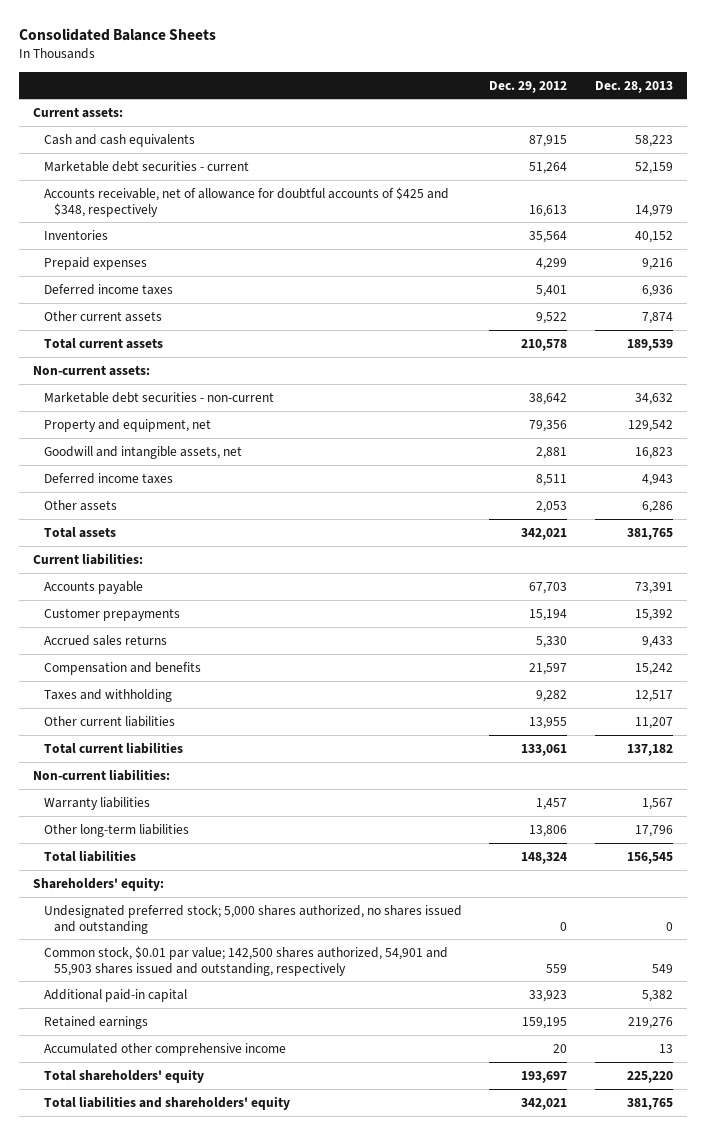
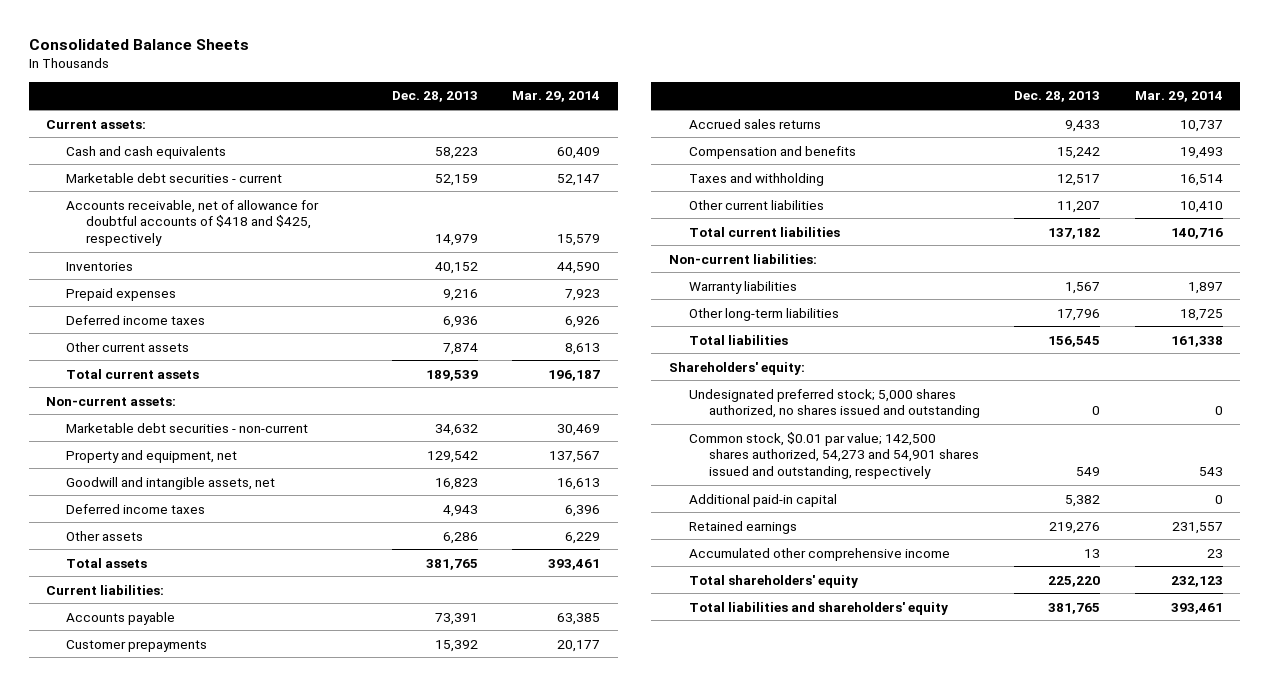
[489,80,568,93] Dec. 29, 2012 -> none
none -> [512,91,601,103] Mar. 29, 2014
[43,186,449,217] Accounts receivable, net of allowance for doubtful accounts of $425 and $348, respectively -> [66,199,320,247] Accounts receivable, net of allowance for doubtful accounts of $418 and $425, respectively
[43,945,448,976] Common stock, $0.01 par value; 142,500 shares authorized, 54,901 and 55,903 shares issued and outstanding, respectively -> [688,431,979,480] Common stock, $0.01 par value; 142,500 shares authorized, 54,273 and 54,901 shares issued and outstanding, respectively

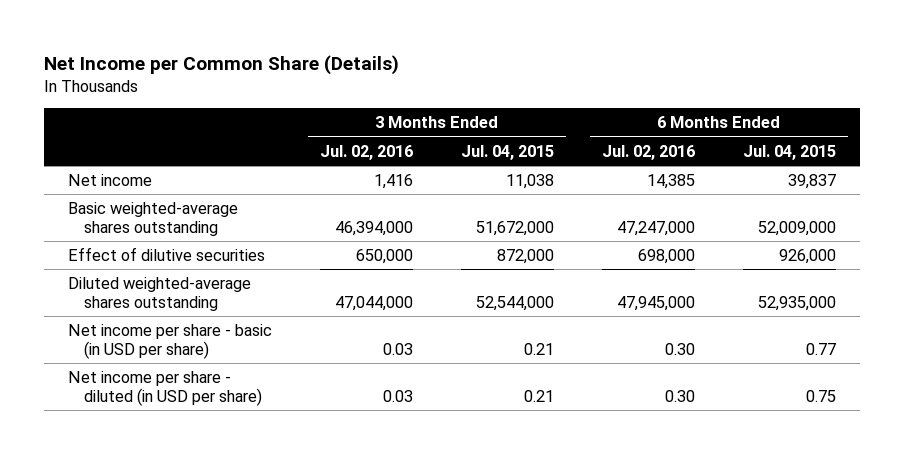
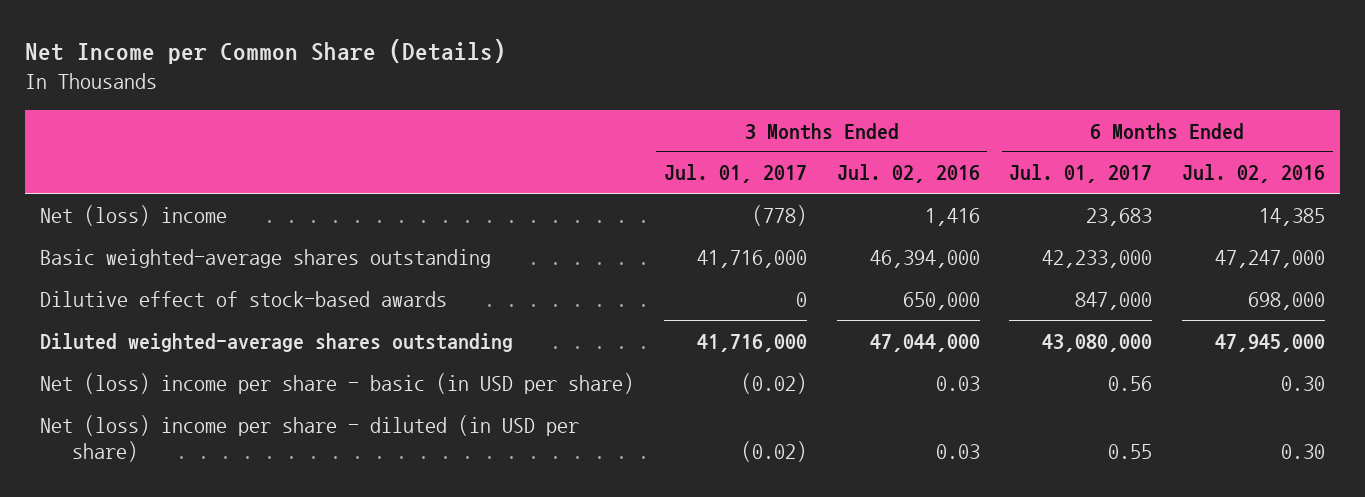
[461,144,555,160] Jul. 04, 2015 -> none
[743,144,837,160] Jul. 04, 2015 -> none
none -> [663,164,807,184] Jul. 01, 2017
none -> [1009,164,1153,184] Jul. 01, 2017
[68,174,153,187] Net income -> [40,204,228,226] Net (loss) income
[68,247,266,262] Effect of dilutive securities -> [40,290,448,307] Dilutive effect of stock-based awards
[68,324,273,359] Net income per share - basic (in USD per share) -> [40,372,635,394] Net (loss) income per share - basic (in USD per share)
[68,371,262,406] Net income per share - diluted (in USD per share) -> [40,414,580,463] Net (loss) income per share - diluted (in USD per share)

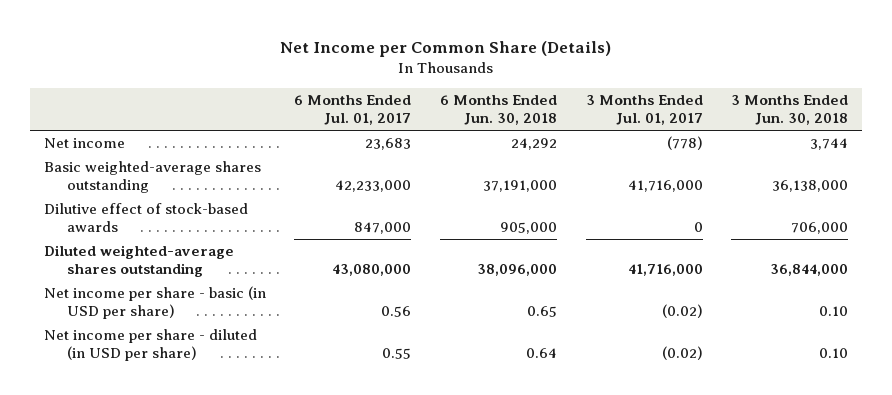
[836,164,980,184] Jul. 02, 2016 -> none
[1182,164,1326,184] Jul. 02, 2016 -> none
none -> [440,95,558,126] 6 Months Ended Jun. 30, 2018
none -> [731,95,849,126] 3 Months Ended Jun. 30, 2018
[40,204,228,226] Net (loss) income -> [43,137,125,148] Net income
[40,372,635,394] Net (loss) income per share - basic (in USD per share) -> [43,285,266,320] Net income per share - basic (in USD per share)
[40,414,580,463] Net (loss) income per share - diluted (in USD per share) -> [43,328,257,362] Net income per share - diluted (in USD per share)

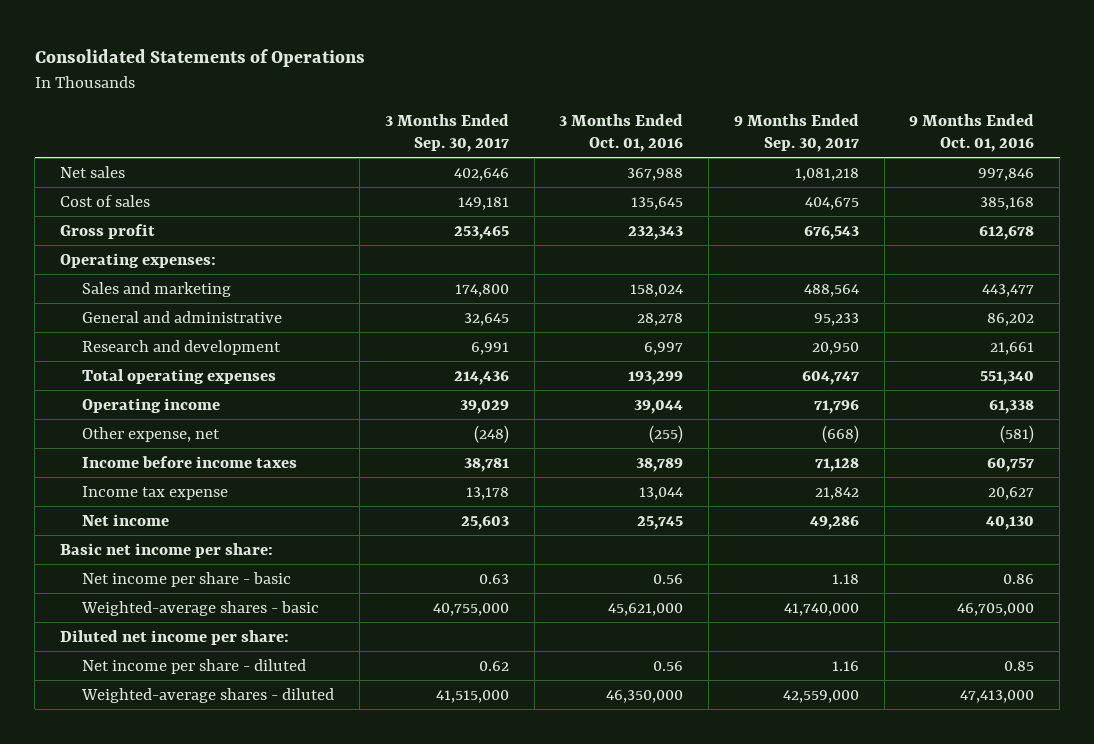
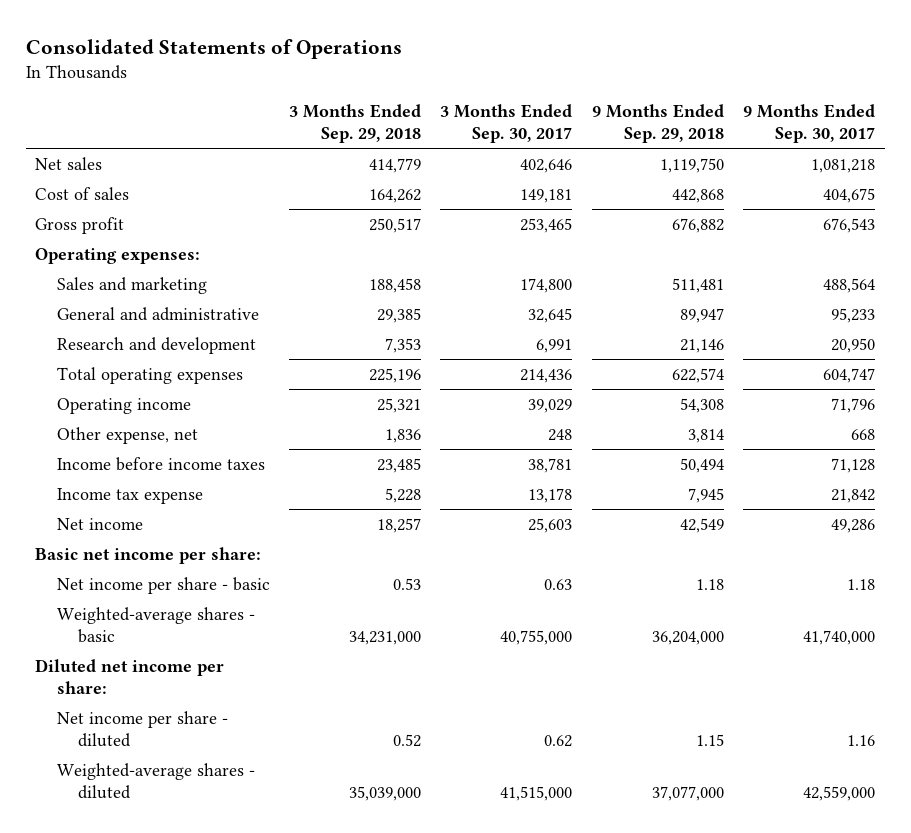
[559,113,684,152] 3 Months Ended Oct. 01, 2016 -> none
[909,113,1035,152] 9 Months Ended Oct. 01, 2016 -> none
none -> [289,104,422,144] 3 Months Ended Sep. 29, 2018
none -> [591,104,724,144] 9 Months Ended Sep. 29, 2018
[473,424,509,443] (248) -> [548,429,573,442] 248
[821,424,859,443] (668) -> [851,429,876,441] 668

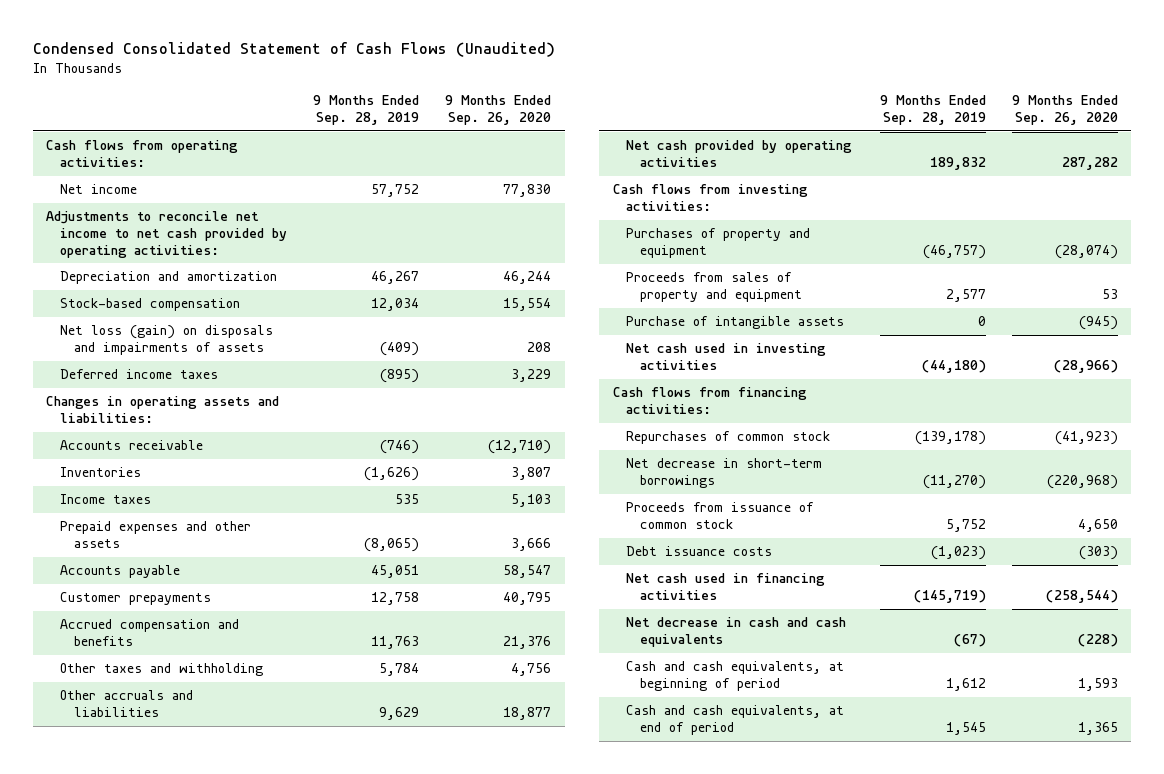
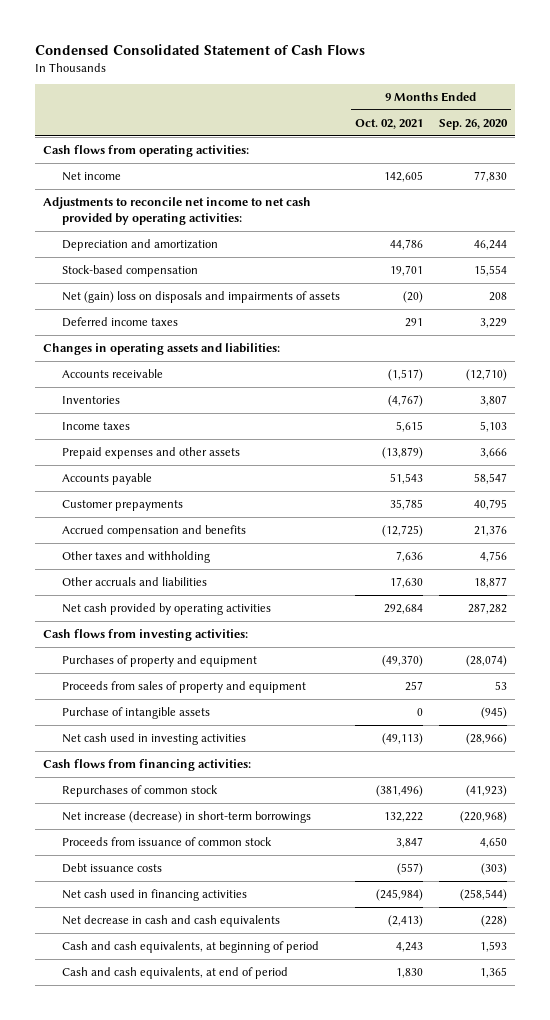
[32,42,555,58] Condensed Consolidated Statement of Cash Flows (Unaudited) -> [35,43,366,55] Condensed Consolidated Statement of Cash Flows
[313,95,420,126] 9 Months Ended Sep. 28, 2019 -> none
none -> [355,118,424,129] Oct. 02, 2021
[59,325,273,355] Net loss (gain) on disposals and impairments of assets -> [61,290,340,303] Net (gain) loss on disposals and impairments of assets
[626,458,823,488] Net decrease in short-term borrowings -> [61,810,311,823] Net increase (decrease) in short-term borrowings

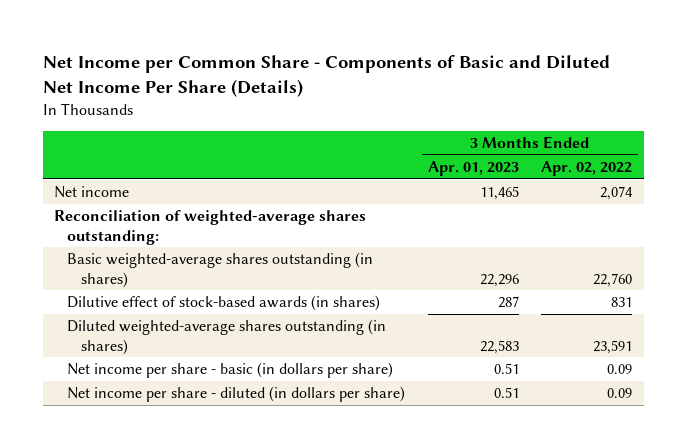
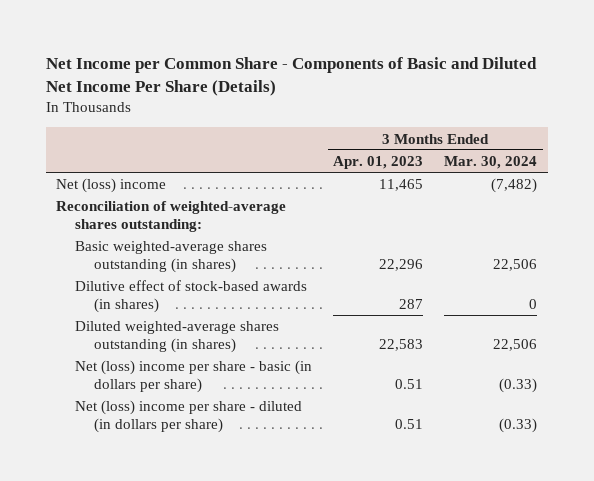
[541,160,633,176] Apr. 02, 2022 -> none
none -> [444,155,538,169] Mar. 30, 2024
[53,186,129,199] Net income -> [56,178,167,194] Net (loss) income
[67,362,394,379] Net income per share - basic (in dollars per share) -> [74,360,312,393] Net (loss) income per share - basic (in dollars per share)
[67,386,406,403] Net income per share - diluted (in dollars per share) -> [74,400,302,433] Net (loss) income per share - diluted (in dollars per share)

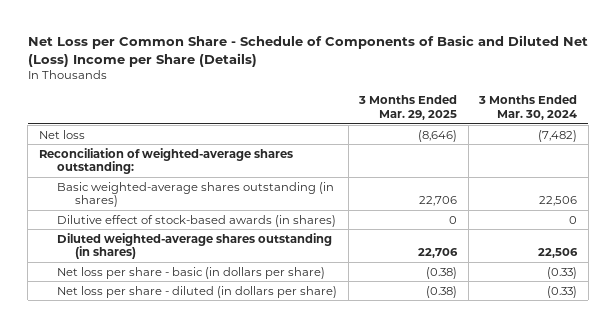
[45,56,537,97] Net Income per Common Share - Components of Basic and Diluted Net Income Per Share (Details) -> [27,34,588,67] Net Loss per Common Share - Schedule of Components of Basic and Diluted Net (Loss) Income per Share (Details)
[333,155,424,169] Apr. 01, 2023 -> none
none -> [358,95,458,120] 3 Months Ended Mar. 29, 2025
[56,178,167,194] Net (loss) income -> [39,129,86,139] Net loss
[74,360,312,393] Net (loss) income per share - basic (in dollars per share) -> [56,266,325,279] Net loss per share - basic (in dollars per share)
[74,400,302,433] Net (loss) income per share - diluted (in dollars per share) -> [56,285,337,298] Net loss per share - diluted (in dollars per share)

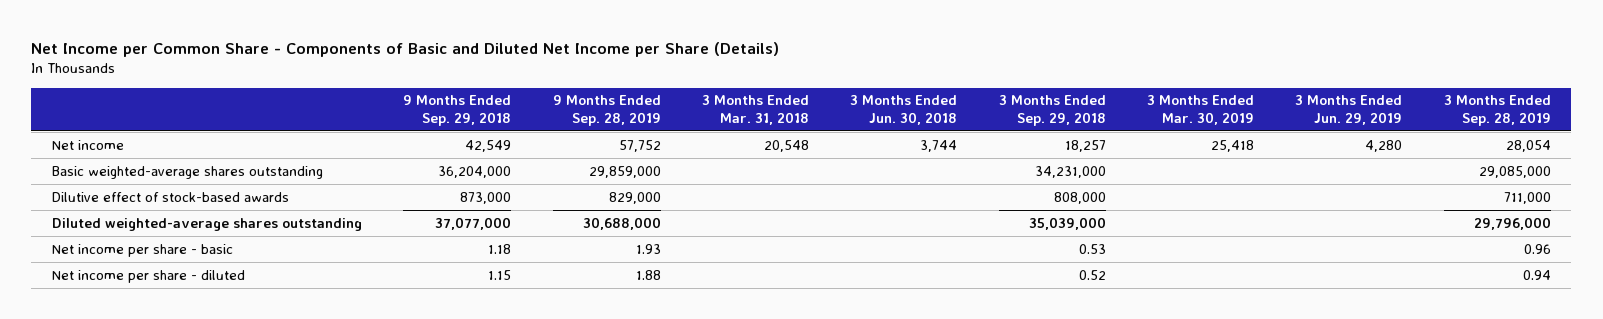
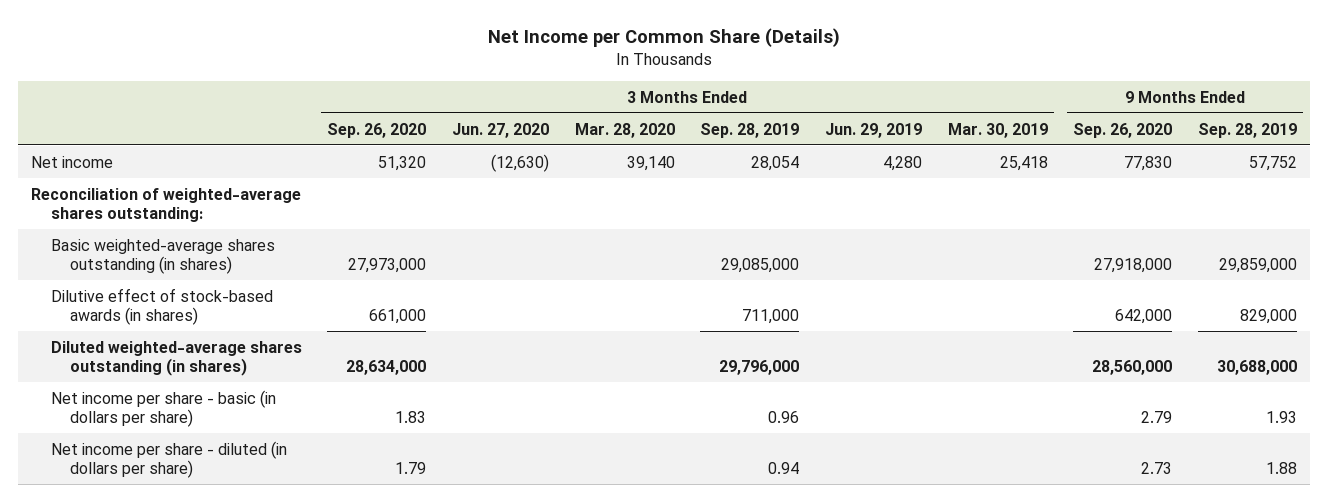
[31,41,780,57] Net Income per Common Share - Components of Basic and Diluted Net Income per Share (Details) -> [488,28,841,48] Net Income per Common Share (Details)
[403,95,512,126] 9 Months Ended Sep. 29, 2018 -> none
[701,95,809,125] 3 Months Ended Mar. 31, 2018 -> none
[850,95,958,125] 3 Months Ended Jun. 30, 2018 -> none
[998,95,1106,126] 3 Months Ended Sep. 29, 2018 -> none
none -> [327,122,427,138] Sep. 26, 2020
none -> [451,122,549,138] Jun. 27, 2020
none -> [574,122,675,138] Mar. 28, 2020
none -> [1073,122,1173,138] Sep. 26, 2020
none -> [31,187,302,222] Reconciliation of weighted-average shares outstanding:
[52,165,324,179] Basic weighted-average shares outstanding -> [50,238,275,274] Basic weighted-average shares outstanding (in shares)
[52,191,290,202] Dilutive effect of stock-based awards -> [50,287,273,325] Dilutive effect of stock-based awards (in shares)
[52,217,363,231] Diluted weighted-average shares outstanding -> [50,340,302,376] Diluted weighted-average shares outstanding (in shares)
[52,243,234,257] Net income per share - basic -> [50,389,276,427] Net income per share - basic (in dollars per share)
[52,269,246,283] Net income per share - diluted -> [50,440,287,478] Net income per share - diluted (in dollars per share)

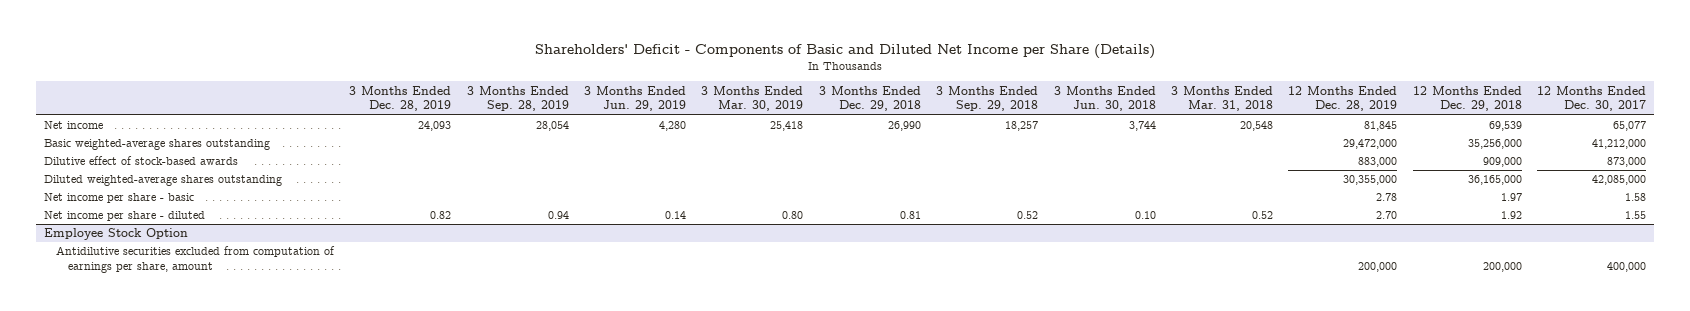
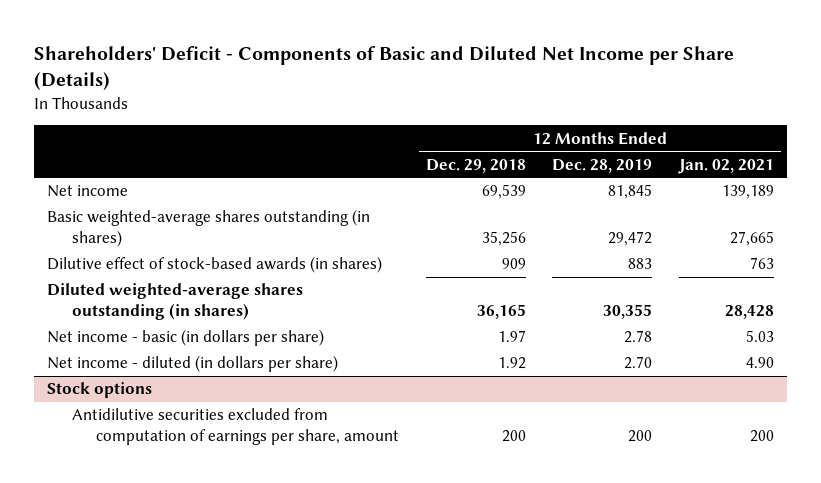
[349,85,452,112] 3 Months Ended Dec. 28, 2019 -> none
[466,85,569,112] 3 Months Ended Sep. 28, 2019 -> none
[583,85,686,112] 3 Months Ended Jun. 29, 2019 -> none
[701,85,804,112] 3 Months Ended Mar. 30, 2019 -> none
[818,85,921,112] 3 Months Ended Dec. 29, 2018 -> none
[936,85,1039,112] 3 Months Ended Sep. 29, 2018 -> none
[1053,85,1156,112] 3 Months Ended Jun. 30, 2018 -> none
[1170,85,1273,112] 3 Months Ended Mar. 31, 2018 -> none
[1537,85,1647,112] 12 Months Ended Dec. 30, 2017 -> none
none -> [678,158,775,174] Jan. 02, 2021
[43,139,270,151] Basic weighted-average shares outstanding -> [47,209,371,248] Basic weighted-average shares outstanding (in shares)
[1343,139,1398,150] 29,472,000 -> [608,231,653,247] 29,472
[1467,139,1522,150] 35,256,000 -> [481,231,526,247] 35,256
[43,156,238,166] Dilutive effect of stock-based awards -> [47,256,383,274] Dilutive effect of stock-based awards (in shares)
[1358,157,1398,168] 883,000 -> [628,258,653,270] 883
[1482,157,1522,168] 909,000 -> [501,258,526,270] 909
[43,175,282,187] Diluted weighted-average shares outstanding -> [47,283,304,321] Diluted weighted-average shares outstanding (in shares)
[1343,175,1398,186] 30,355,000 -> [603,304,653,320] 30,355
[1467,175,1522,186] 36,165,000 -> [476,304,526,320] 36,165
[43,193,194,204] Net income per share - basic -> [47,329,325,347] Net income - basic (in dollars per share)
[43,211,205,222] Net income per share - diluted -> [47,355,339,373] Net income - diluted (in dollars per share)
[43,228,188,241] Employee Stock Option -> [47,382,153,399] Stock options
[1358,261,1398,272] 200,000 -> [628,430,653,443] 200
[1482,261,1522,272] 200,000 -> [501,430,526,443] 200

